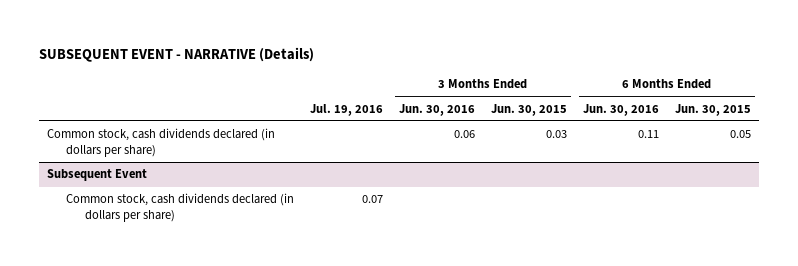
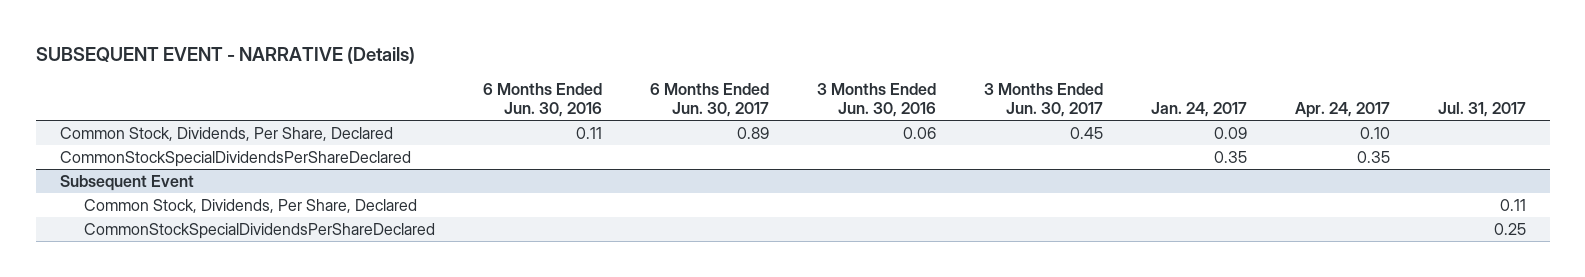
[310,103,384,116] Jul. 19, 2016 -> none
[491,103,568,116] Jun. 30, 2015 -> none
[675,103,752,116] Jun. 30, 2015 -> none
none -> [649,82,769,118] 6 Months Ended Jun. 30, 2017
none -> [983,82,1103,118] 3 Months Ended Jun. 30, 2017
none -> [1150,102,1247,118] Jan. 24, 2017
none -> [1294,102,1390,119] Apr. 24, 2017
none -> [1437,102,1526,118] Jul. 31, 2017
[47,128,276,158] Common stock, cash dividends declared (in dollars per share) -> [59,126,393,141] Common Stock, Dividends, Per Share, Declared
none -> [59,150,411,167] CommonStockSpecialDividendsPerShareDeclared
[66,193,295,223] Common stock, cash dividends declared (in dollars per share) -> [83,198,417,213] Common Stock, Dividends, Per Share, Declared
none -> [83,222,435,239] CommonStockSpecialDividendsPerShareDeclared

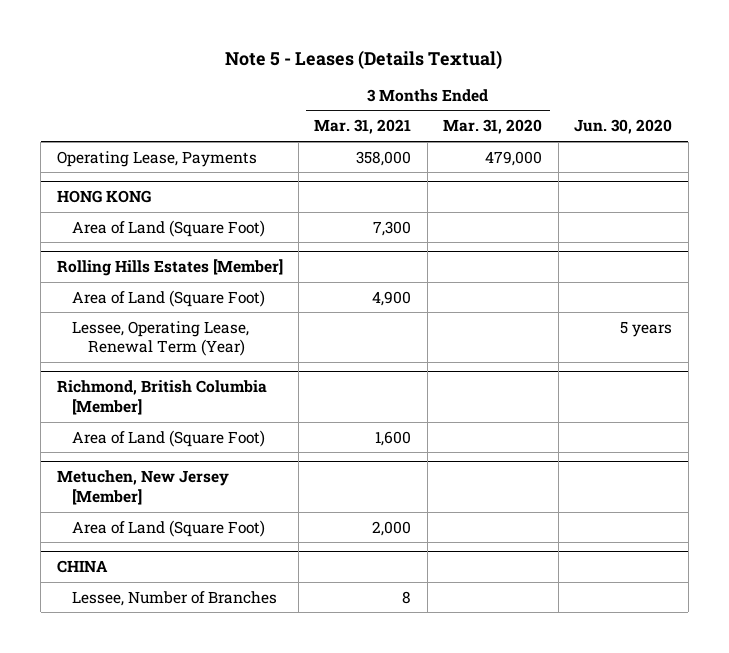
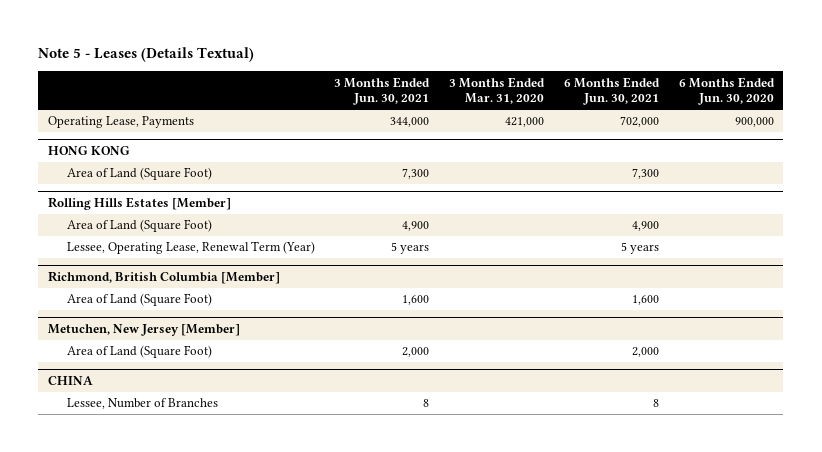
[314,119,412,135] Mar. 31, 2021 -> none
[574,119,673,135] Jun. 30, 2020 -> none
none -> [334,76,431,106] 3 Months Ended Jun. 30, 2021
none -> [563,76,660,106] 6 Months Ended Jun. 30, 2021
none -> [678,76,775,106] 6 Months Ended Jun. 30, 2020
[485,150,543,166] 479,000 -> [505,117,545,128] 421,000

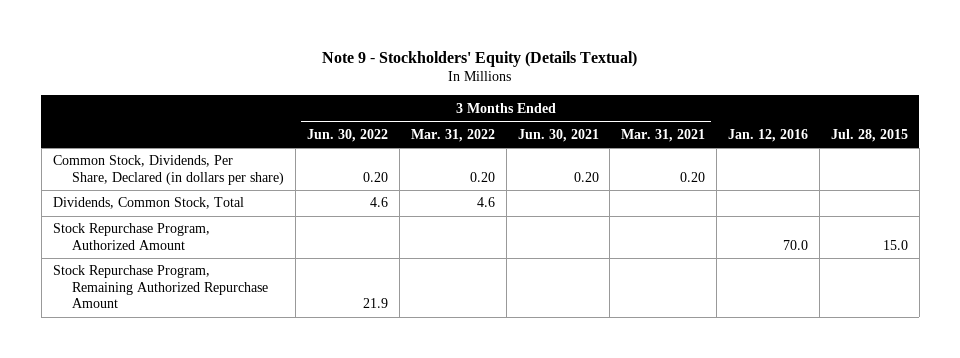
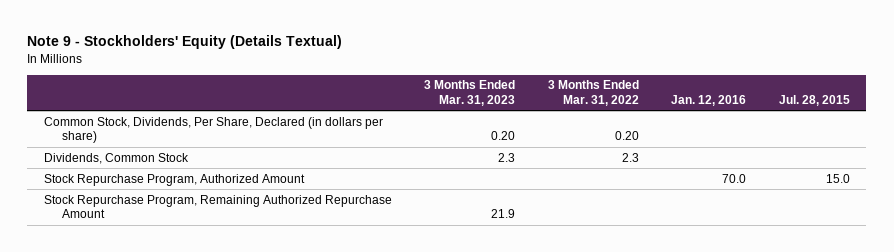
[307,128,389,142] Jun. 30, 2022 -> none
[517,128,599,142] Jun. 30, 2021 -> none
[621,128,706,142] Mar. 31, 2021 -> none
none -> [424,80,516,107] 3 Months Ended Mar. 31, 2023
[52,197,244,210] Dividends, Common Stock, Total -> [43,152,189,164] Dividends, Common Stock
[476,197,495,208] 4.6 -> [621,152,639,162] 2.3

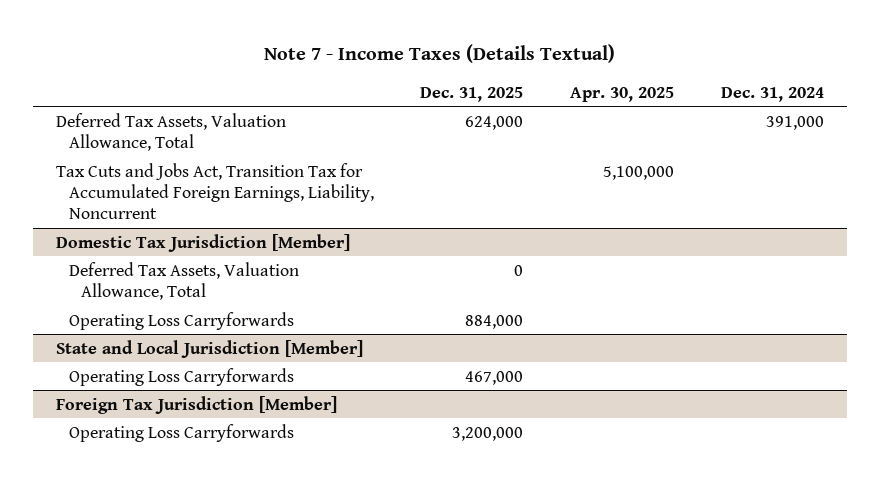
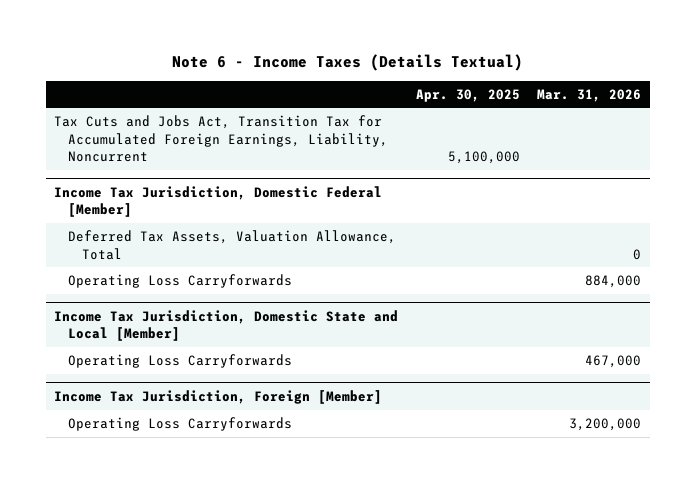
[263,44,615,64] Note 7 - Income Taxes (Details Textual) -> [171,53,523,71] Note 6 - Income Taxes (Details Textual)
[420,86,524,102] Dec. 31, 2025 -> none
[720,86,824,102] Dec. 31, 2024 -> none
none -> [537,88,642,102] Mar. 31, 2026
[56,112,287,152] Deferred Tax Assets, Valuation Allowance, Total -> none
[56,233,351,252] Domestic Tax Jurisdiction [Member] -> [54,185,383,218] Income Tax Jurisdiction, Domestic Federal [Member]
[56,339,364,358] State and Local Jurisdiction [Member] -> [54,309,399,342] Income Tax Jurisdiction, Domestic State and Local [Member]
[56,395,338,414] Foreign Tax Jurisdiction [Member] -> [54,389,383,404] Income Tax Jurisdiction, Foreign [Member]

